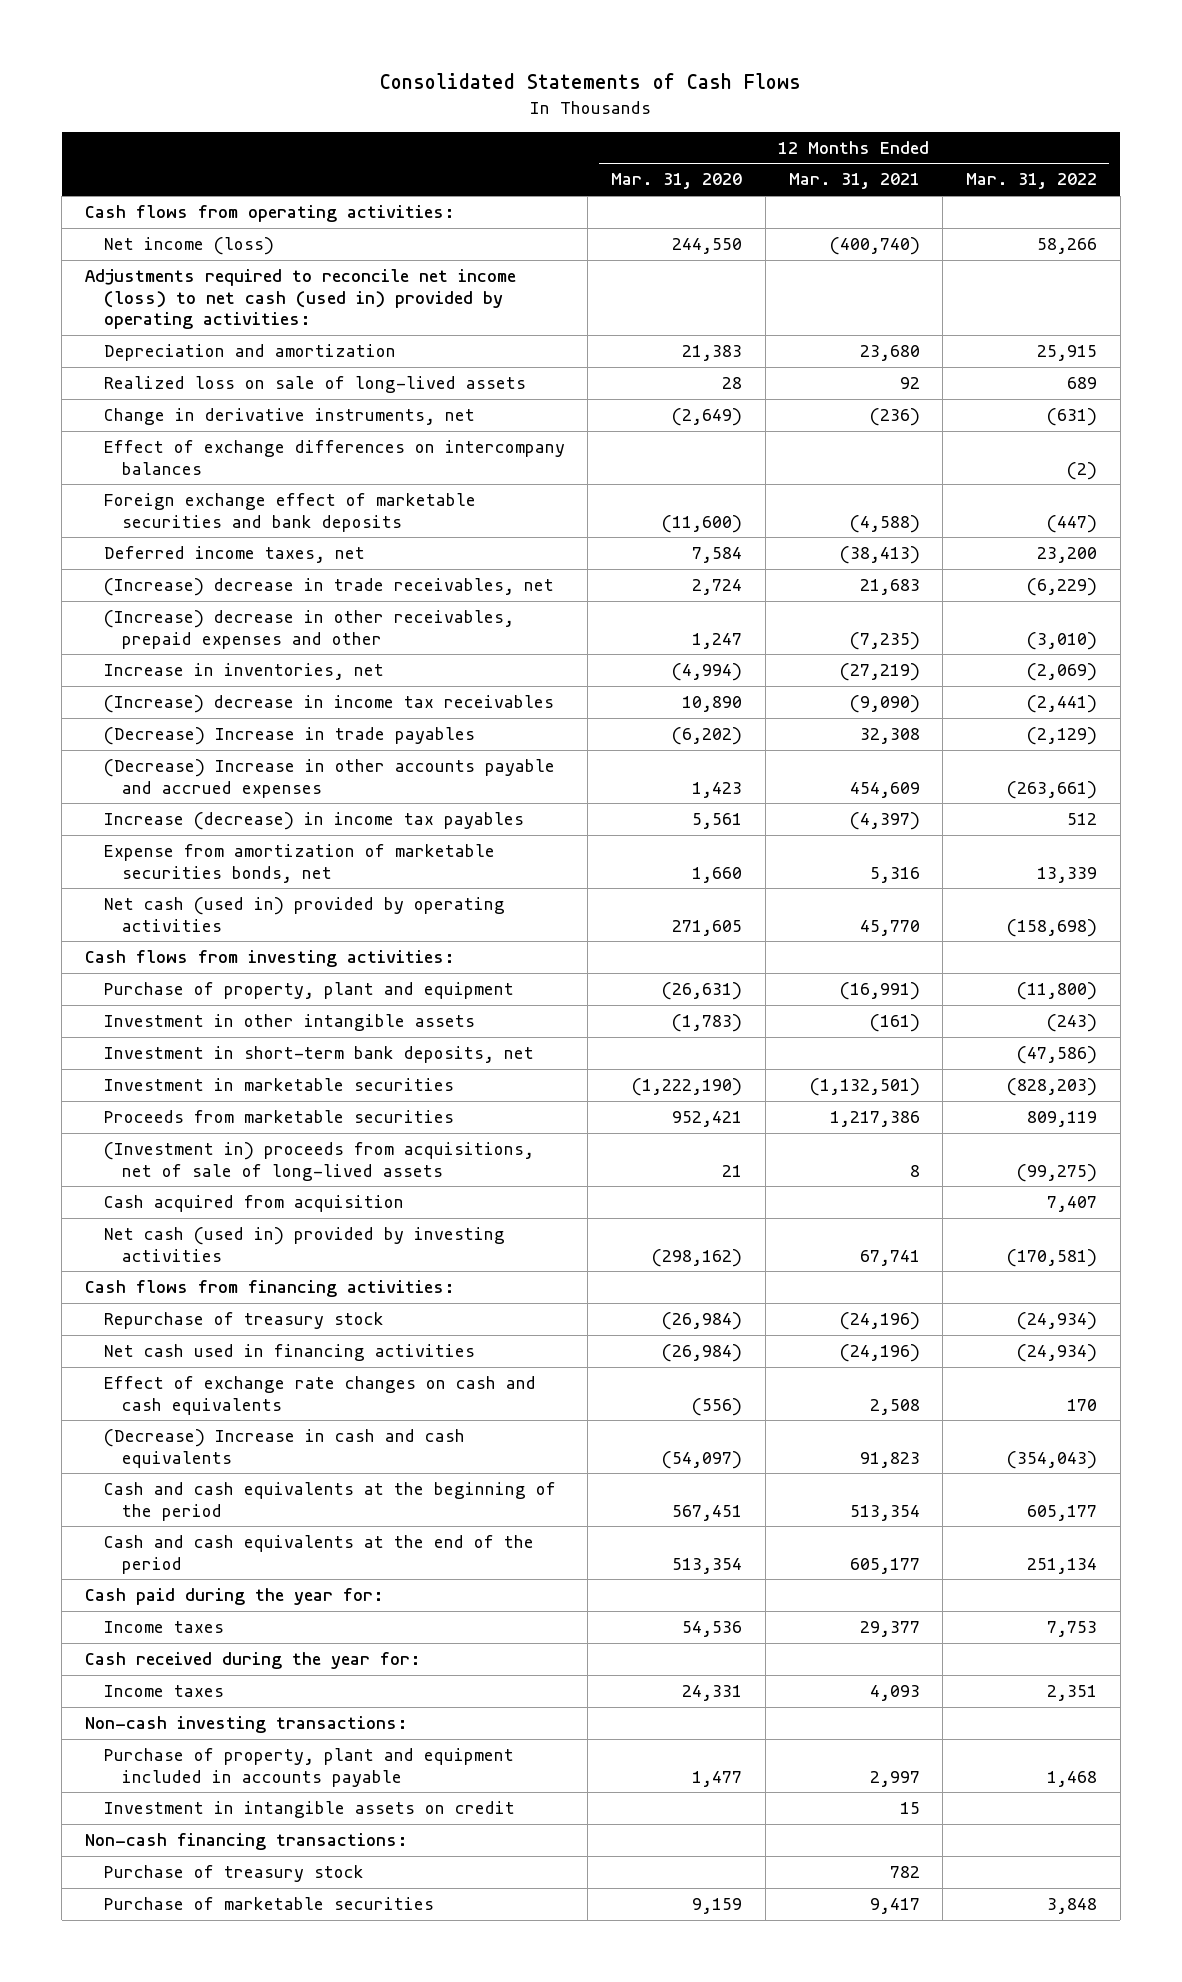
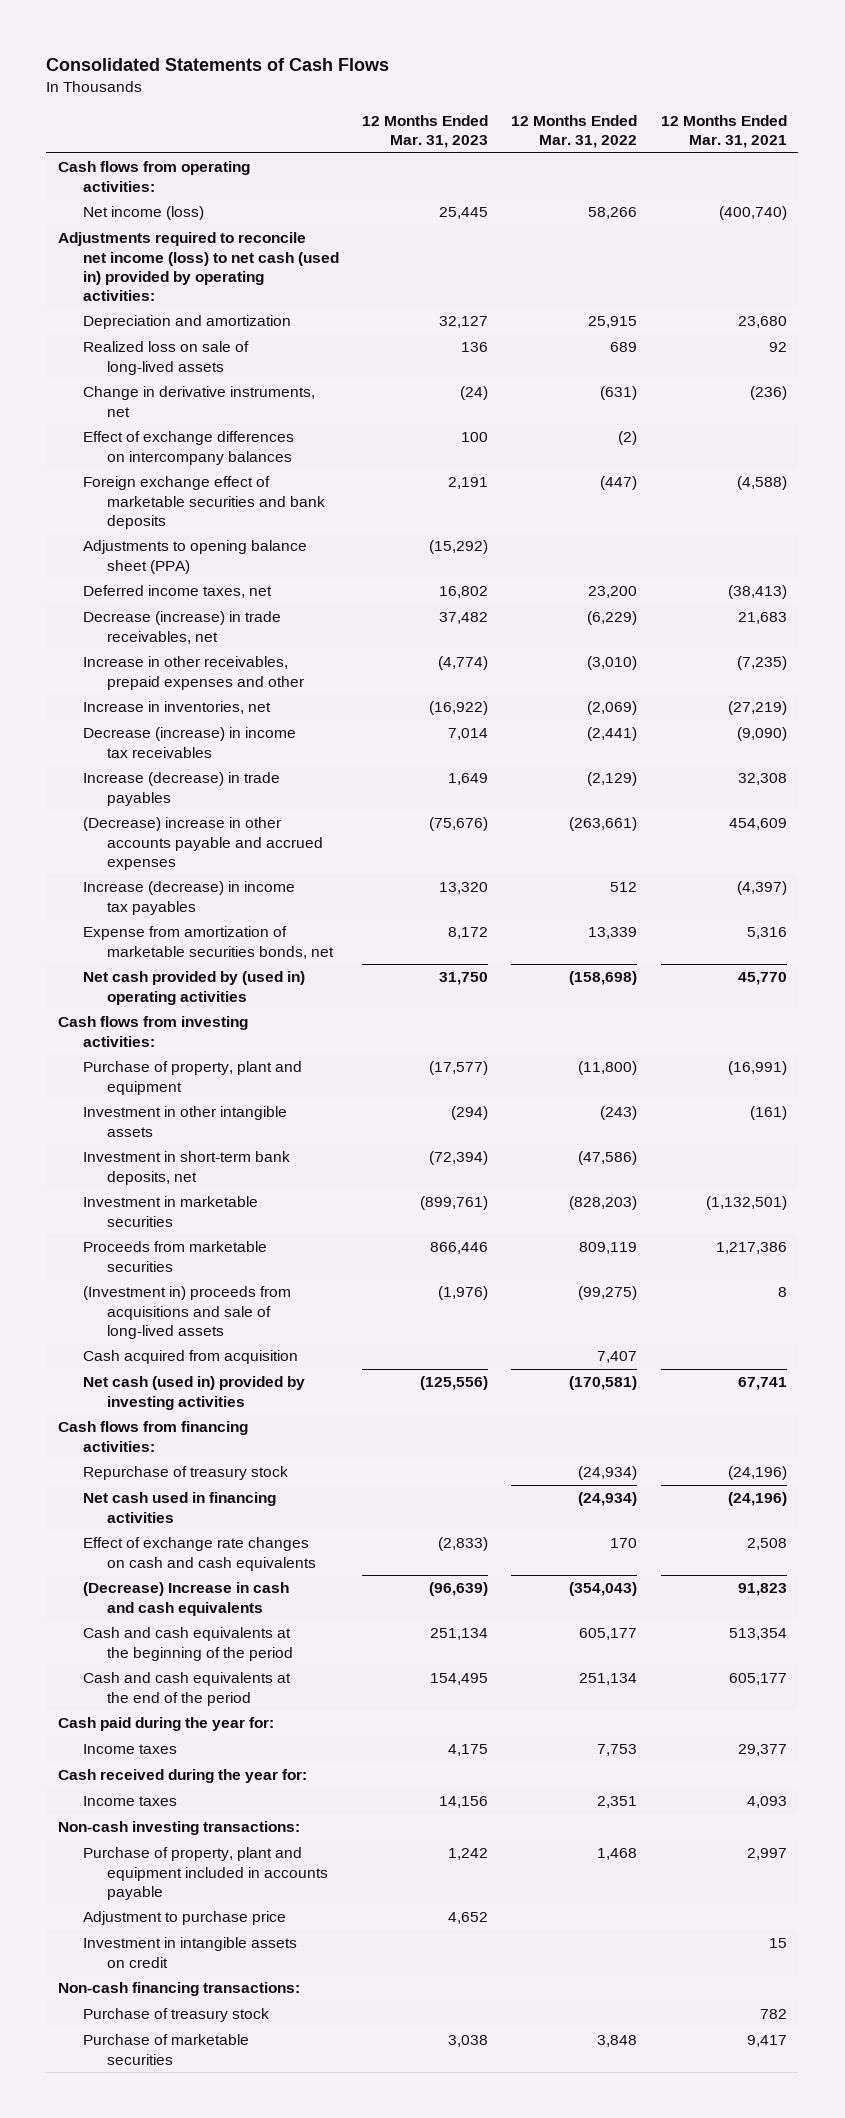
[611,173,743,190] Mar. 31, 2020 -> none
none -> [361,114,488,149] 12 Months Ended Mar. 31, 2023
none -> [82,540,307,574] Adjustments to opening balance sheet (PPA)
[103,578,554,597] (Increase) decrease in trade receivables, net -> [82,611,281,644] Decrease (increase) in trade receivables, net
[103,610,514,649] (Increase) decrease in other receivables, prepaid expenses and other -> [82,656,305,690] Increase in other receivables, prepaid expenses and other
[103,695,554,714] (Increase) decrease in income tax receivables -> [82,727,296,758] Decrease (increase) in income tax receivables
[103,727,475,746] (Decrease) Increase in trade payables -> [82,772,280,806] Increase (decrease) in trade payables
[103,759,555,798] (Decrease) Increase in other accounts payable and accrued expenses -> [82,817,324,870] (Decrease) increase in other accounts payable and accrued expenses
[103,897,505,932] Net cash (used in) provided by operating activities -> [82,971,305,1005] Net cash provided by (used in) operating activities
[103,1142,534,1181] (Investment in) proceeds from acquisitions, net of sale of long-lived assets -> [82,1286,291,1339] (Investment in) proceeds from acquisitions and sale of long-lived assets
none -> [82,1911,286,1926] Adjustment to purchase price

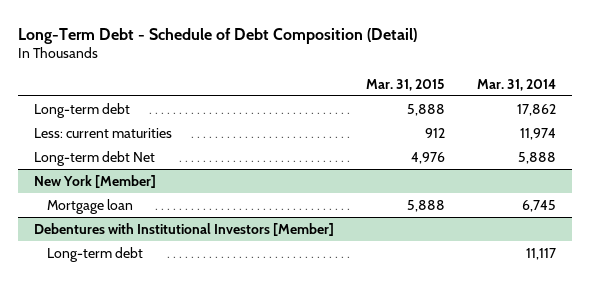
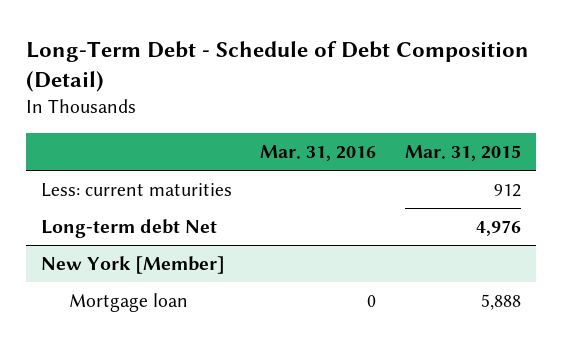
[476,78,556,91] Mar. 31, 2014 -> none
none -> [260,144,377,161] Mar. 31, 2016
[34,102,131,118] Long-term debt -> none
[34,222,335,236] Debentures with Institutional Investors [Member] -> none
[47,246,144,262] Long-term debt -> none

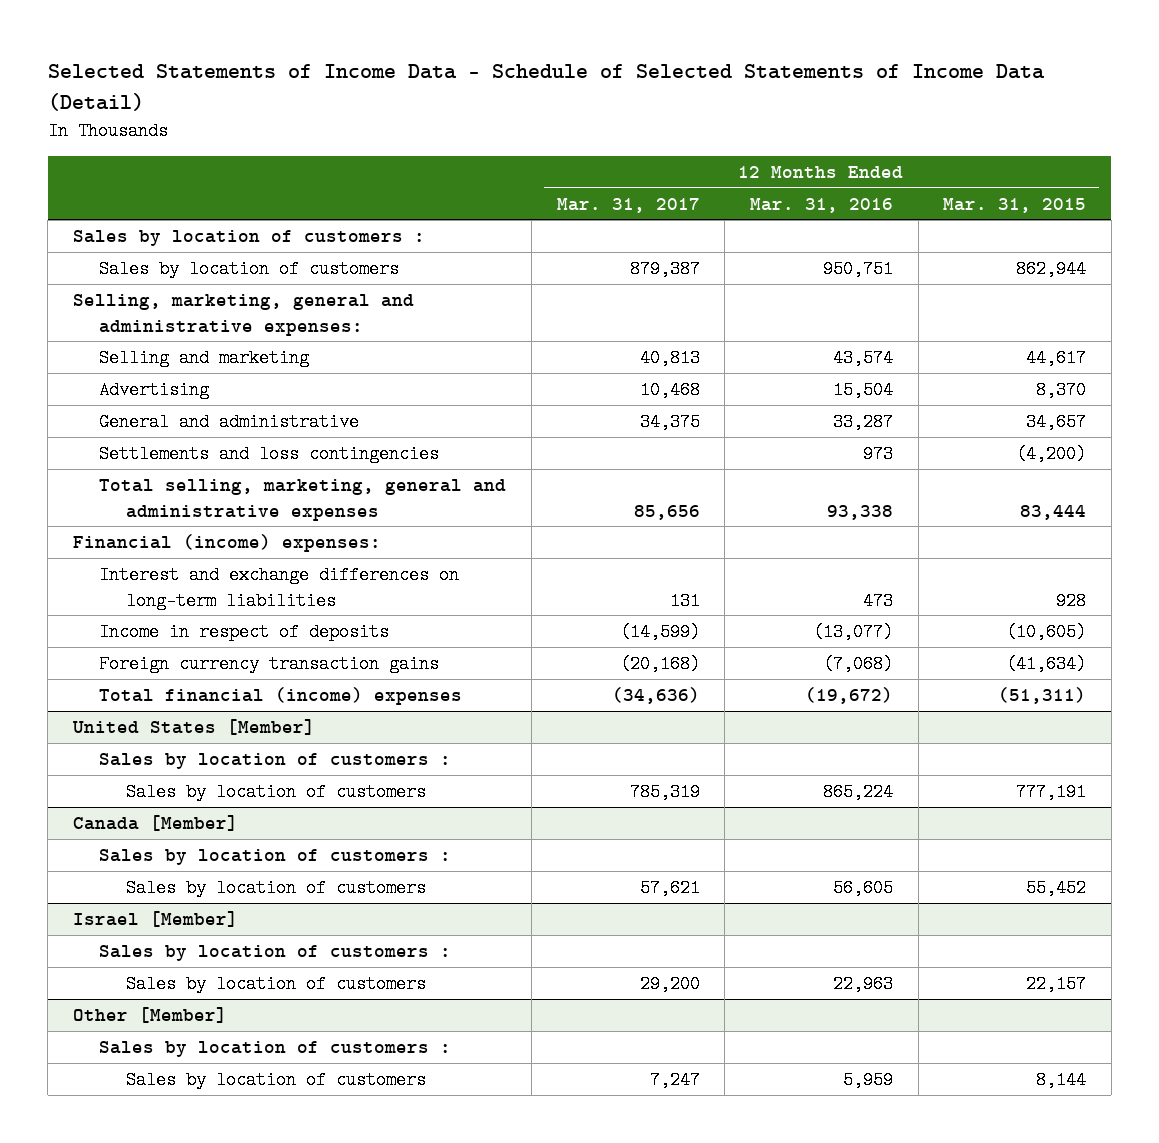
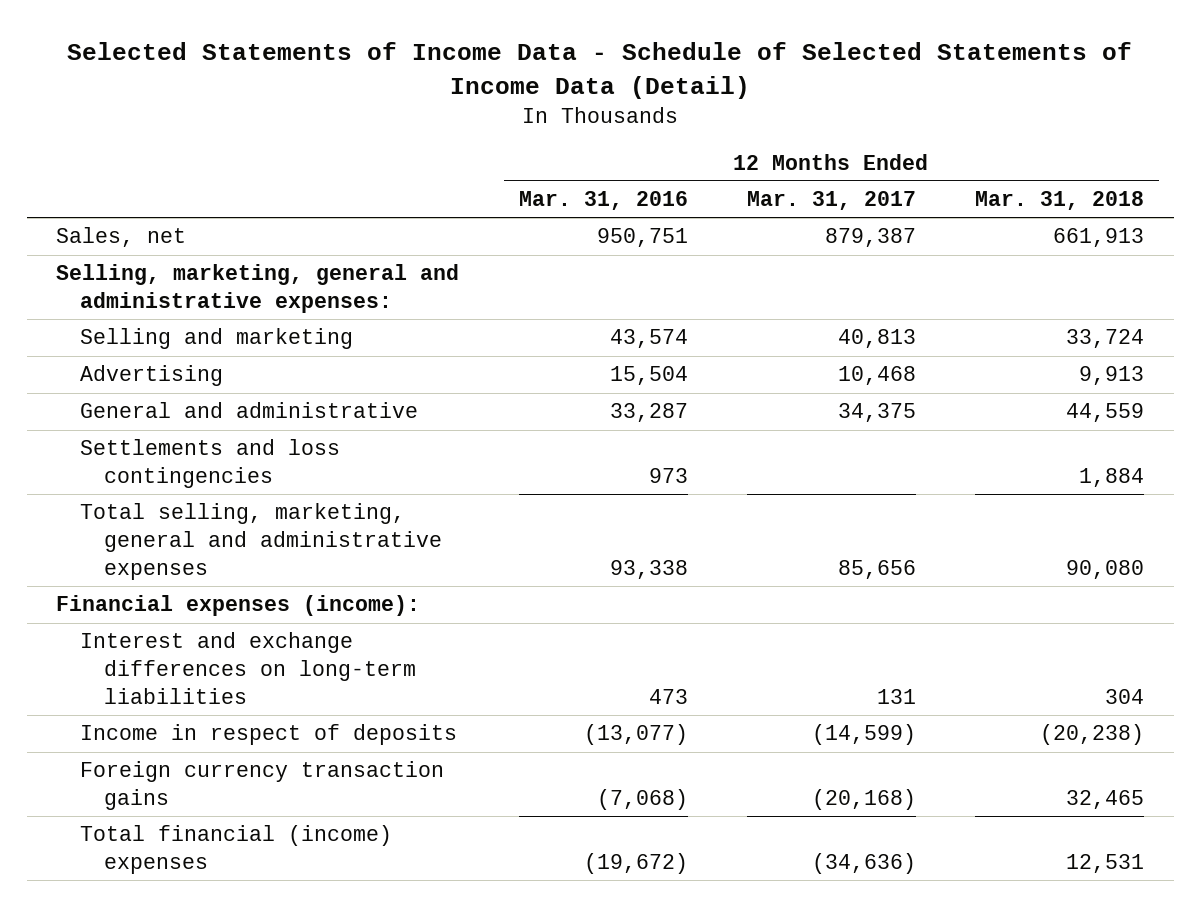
[943,197,1087,213] Mar. 31, 2015 -> none
none -> [974,191,1144,211] Mar. 31, 2018
[72,229,425,246] Sales by location of customers : -> none
[99,259,400,278] Sales by location of customers -> [56,227,187,248] Sales, net
[72,533,381,552] Financial (income) expenses: -> [56,595,421,617] Financial expenses (income):
[71,718,315,735] United States [Member] -> none
[99,752,452,769] Sales by location of customers : -> none
[126,782,427,801] Sales by location of customers -> none
[72,814,238,831] Canada [Member] -> none
[99,848,452,865] Sales by location of customers : -> none
[126,878,427,897] Sales by location of customers -> none
[72,910,238,927] Israel [Member] -> none
[99,944,452,961] Sales by location of customers : -> none
[126,974,427,993] Sales by location of customers -> none
[72,1006,227,1023] Other [Member] -> none
[99,1040,452,1057] Sales by location of customers : -> none
[126,1070,427,1089] Sales by location of customers -> none

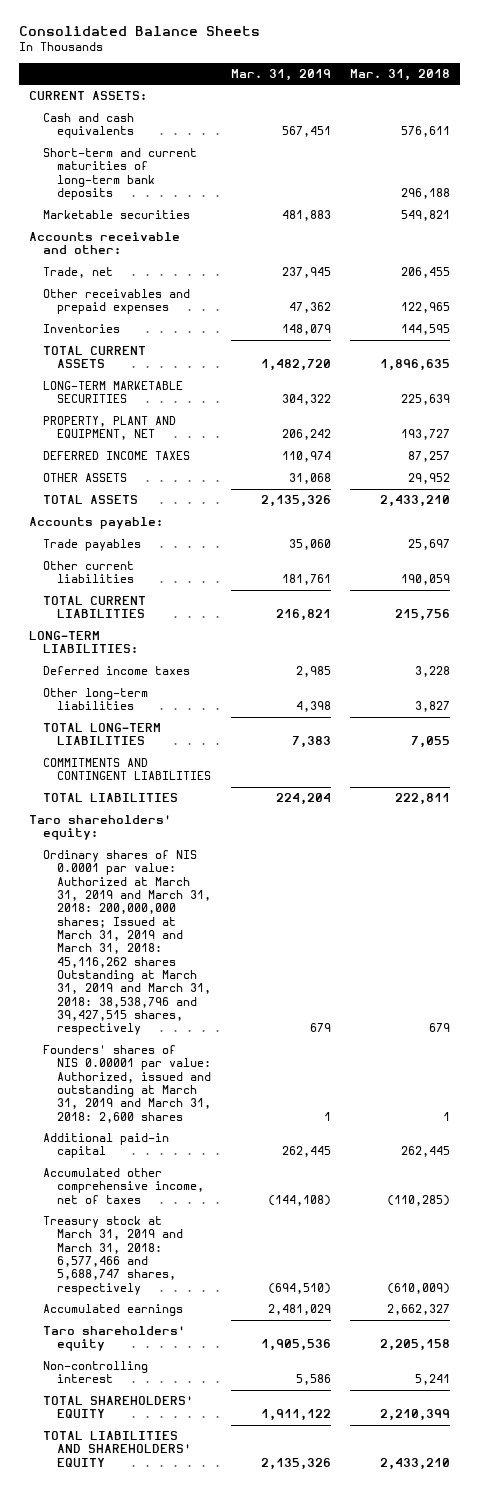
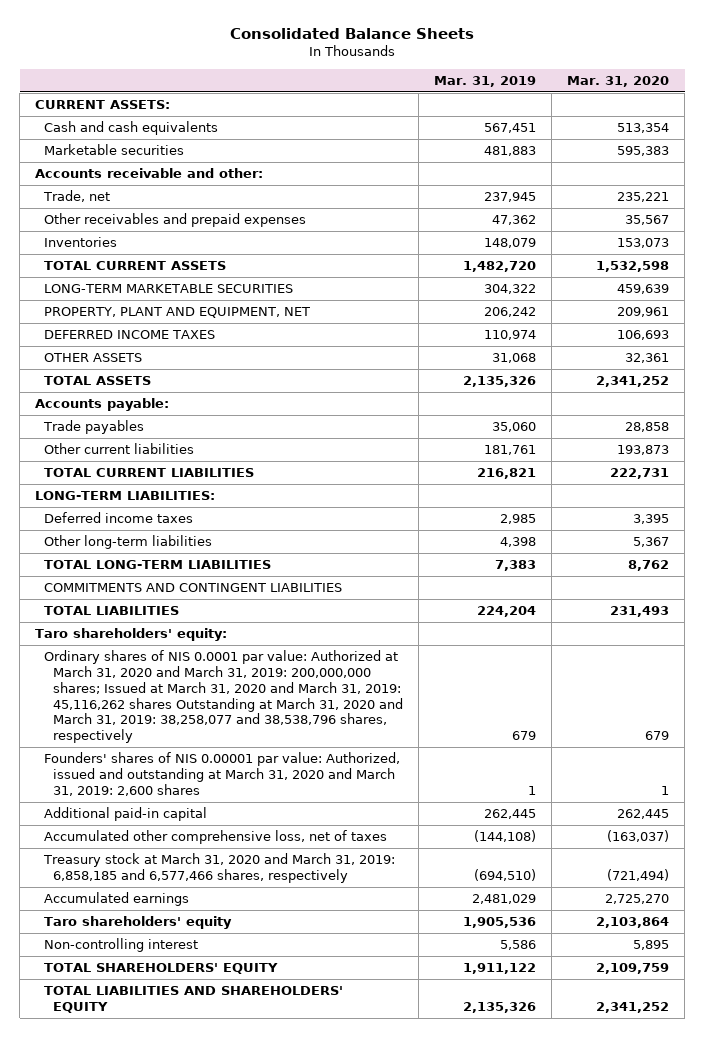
[350,68,451,81] Mar. 31, 2018 -> none
none -> [567,76,670,88] Mar. 31, 2020
[42,148,197,201] Short-term and current maturities of long-term bank deposits -> none
[42,850,211,1036] Ordinary shares of NIS 0.0001 par value: Authorized at March 31, 2019 and March 31, 2018: 200,000,000 shares; Issued at March 31, 2019 and March 31, 2018: 45,116,262 shares Outstanding at March 31, 2019 and March 31, 2018: 38,538,796 and 39,427,515 shares, respectively -> [44,650,404,744] Ordinary shares of NIS 0.0001 par value: Authorized at March 31, 2020 and March 31, 2019: 200,000,000 shares; Issued at March 31, 2020 and March 31, 2019: 45,116,262 shares Outstanding at March 31, 2020 and March 31, 2019: 38,258,077 and 38,538,796 shares, respectively
[42,1045,211,1123] Founders' shares of NIS 0.00001 par value: Authorized, issued and outstanding at March 31, 2019 and March 31, 2018: 2,600 shares -> [44,752,401,796] Founders' shares of NIS 0.00001 par value: Authorized, issued and outstanding at March 31, 2020 and March 31, 2019: 2,600 shares
[42,1168,204,1204] Accumulated other comprehensive income, net of taxes -> [44,830,388,845] Accumulated other comprehensive loss, net of taxes
[42,1216,183,1295] Treasury stock at March 31, 2019 and March 31, 2018: 6,577,466 and 5,688,747 shares, respectively -> [43,853,396,883] Treasury stock at March 31, 2020 and March 31, 2019: 6,858,185 and 6,577,466 shares, respectively

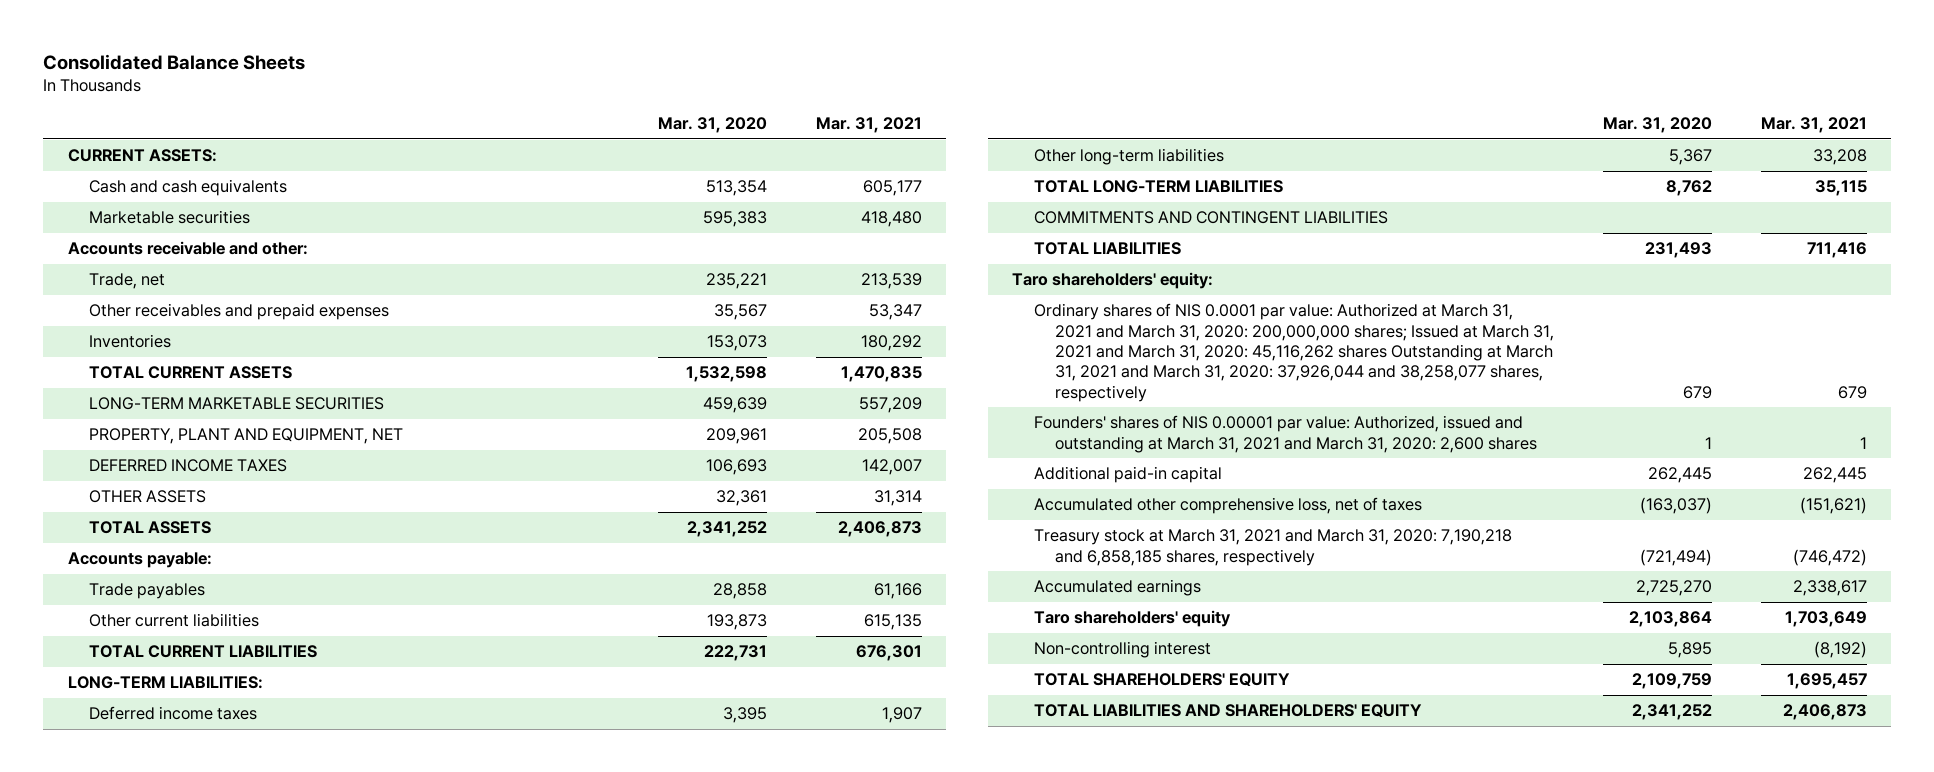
[434,76,537,88] Mar. 31, 2019 -> none
none -> [815,117,922,134] Mar. 31, 2021
[44,650,404,744] Ordinary shares of NIS 0.0001 par value: Authorized at March 31, 2020 and March 31, 2019: 200,000,000 shares; Issued at March 31, 2020 and March 31, 2019: 45,116,262 shares Outstanding at March 31, 2020 and March 31, 2019: 38,258,077 and 38,538,796 shares, respectively -> [1033,303,1554,402] Ordinary shares of NIS 0.0001 par value: Authorized at March 31, 2021 and March 31, 2020: 200,000,000 shares; Issued at March 31, 2021 and March 31, 2020: 45,116,262 shares Outstanding at March 31, 2021 and March 31, 2020: 37,926,044 and 38,258,077 shares, respectively
[44,752,401,796] Founders' shares of NIS 0.00001 par value: Authorized, issued and outstanding at March 31, 2020 and March 31, 2019: 2,600 shares -> [1033,415,1537,453] Founders' shares of NIS 0.00001 par value: Authorized, issued and outstanding at March 31, 2021 and March 31, 2020: 2,600 shares
[43,853,396,883] Treasury stock at March 31, 2020 and March 31, 2019: 6,858,185 and 6,577,466 shares, respectively -> [1033,529,1512,566] Treasury stock at March 31, 2021 and March 31, 2020: 7,190,218 and 6,858,185 shares, respectively

